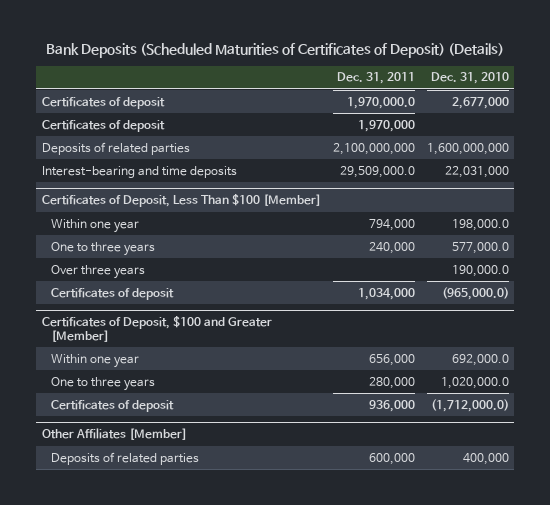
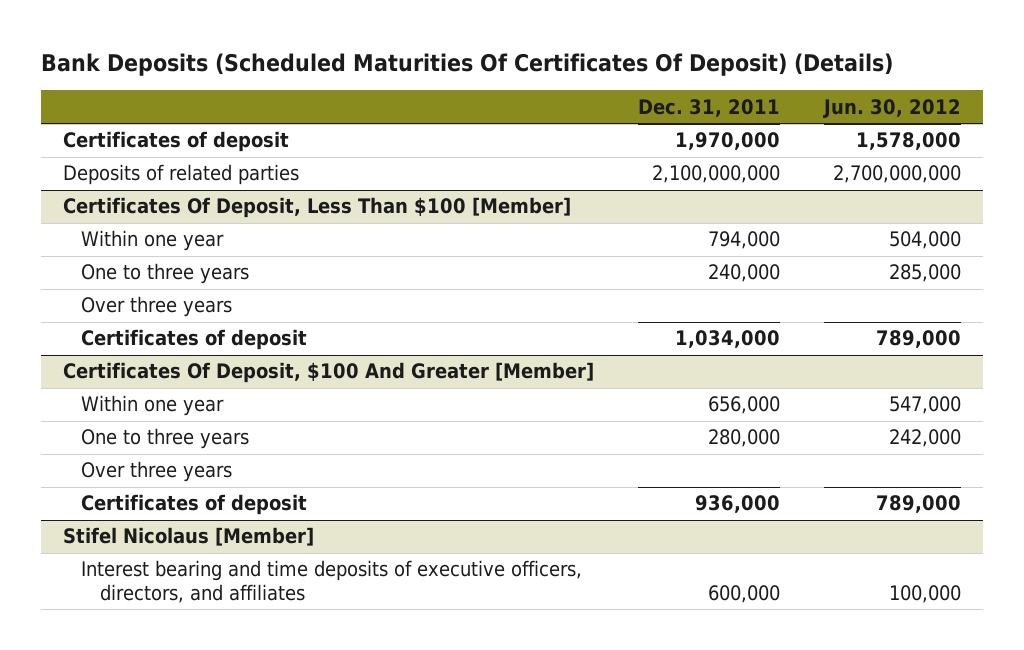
[46,43,505,59] Bank Deposits (Scheduled Maturities of Certificates of Deposit) (Details) -> [41,53,894,77] Bank Deposits (Scheduled Maturities Of Certificates Of Deposit) (Details)
[430,72,509,85] Dec. 31, 2010 -> none
none -> [822,98,961,118] Jun. 30, 2012
[41,96,165,109] Certificates of deposit -> none
[41,165,237,178] Interest-bearing and time deposits -> none
[41,194,321,208] Certificates of Deposit, Less Than $100 [Member] -> [63,197,572,219] Certificates Of Deposit, Less Than $100 [Member]
[41,316,272,343] Certificates of Deposit, $100 and Greater [Member] -> [63,362,595,384] Certificates Of Deposit, $100 And Greater [Member]
none -> [81,461,233,483] Over three years
[41,428,187,441] Other Affiliates [Member] -> none
[51,451,200,465] Deposits of related parties -> none
none -> [63,527,315,547] Stifel Nicolaus [Member]
none -> [81,560,583,603] Interest bearing and time deposits of executive officers, directors, and affiliates

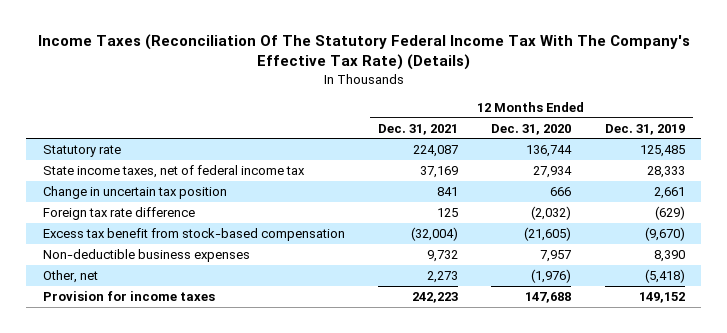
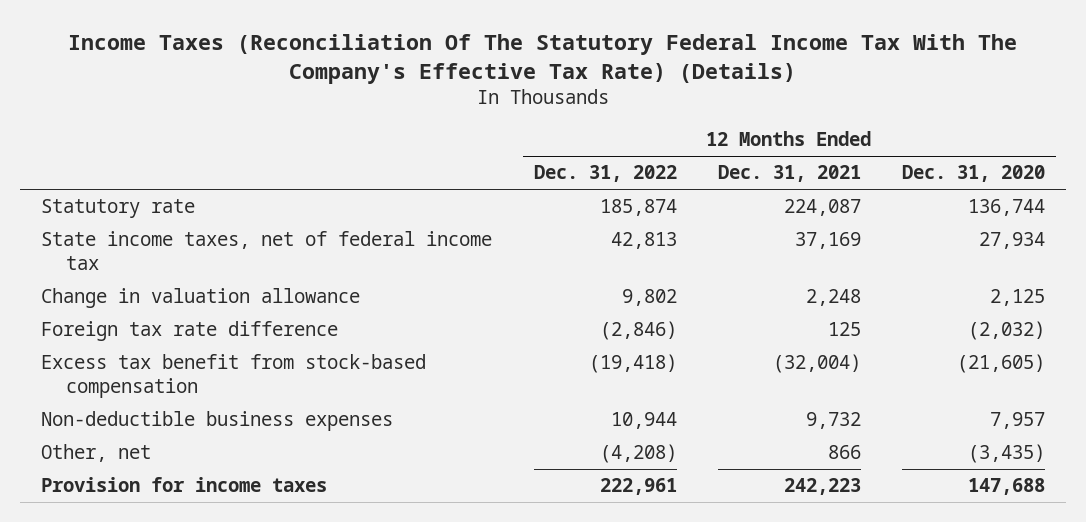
[604,123,685,135] Dec. 31, 2019 -> none
none -> [533,165,677,183] Dec. 31, 2022
[42,186,227,200] Change in uncertain tax position -> none
none -> [41,288,361,309] Change in valuation allowance
[426,271,458,284] 2,273 -> [827,445,861,460] 866
[531,269,572,284] (1,976) -> [968,444,1046,464] (3,435)

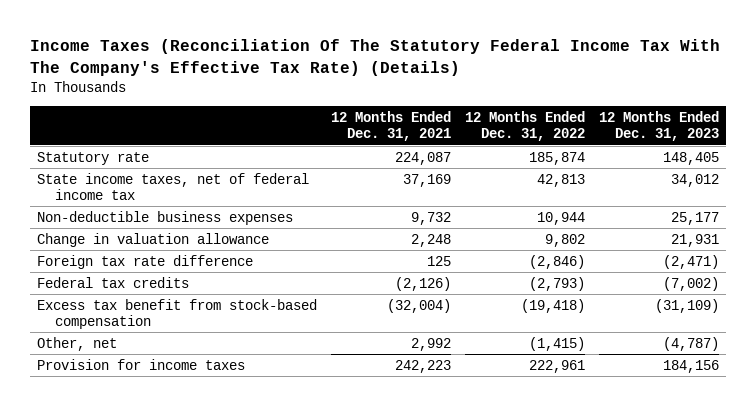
[902,165,1046,183] Dec. 31, 2020 -> none
none -> [599,111,720,142] 12 Months Ended Dec. 31, 2023
[41,411,394,432] Non-deductible business expenses -> [36,210,293,225] Non-deductible business expenses
none -> [36,276,189,288] Federal tax credits
[599,444,677,464] (4,208) -> [529,336,586,351] (1,415)
[827,445,861,460] 866 -> [410,337,451,351] 2,992

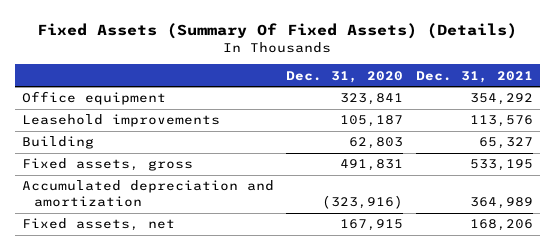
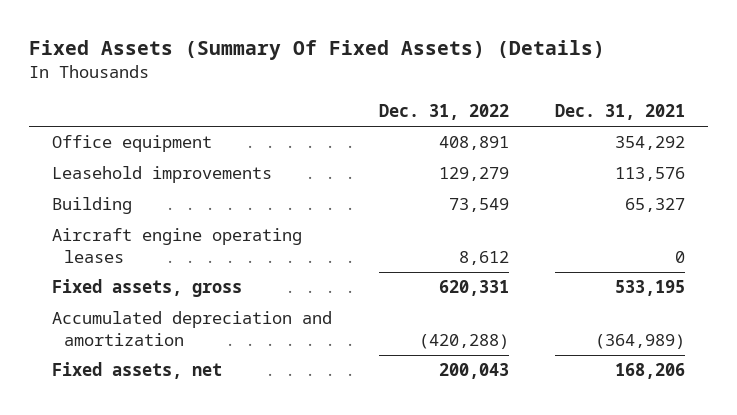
[286,70,404,83] Dec. 31, 2020 -> none
none -> [378,103,509,120] Dec. 31, 2022
none -> [52,228,303,263] Aircraft engine operating leases
[470,197,534,210] 364,989 -> [595,333,686,349] (364,989)

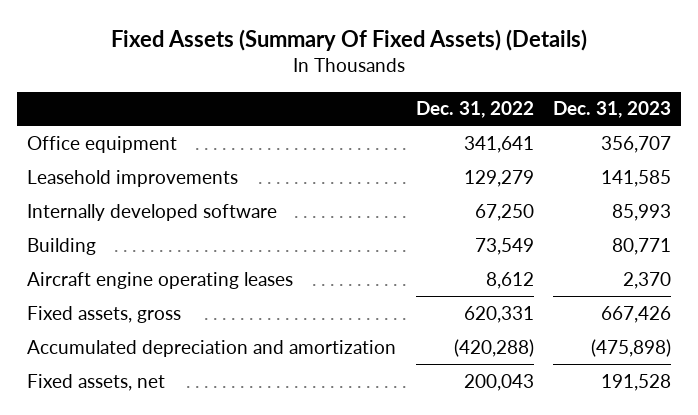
[555,103,686,120] Dec. 31, 2021 -> none
none -> [553,101,672,119] Dec. 31, 2023
[438,136,509,151] 408,891 -> [463,135,534,153] 341,641
none -> [26,203,277,221] Internally developed software

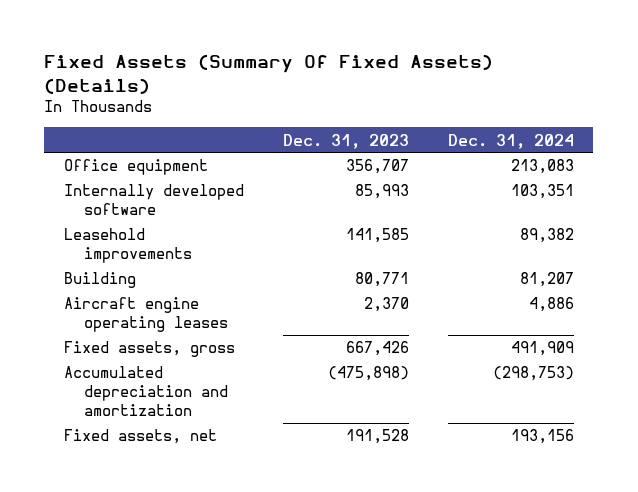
[415,101,534,119] Dec. 31, 2022 -> none
none -> [447,133,574,149] Dec. 31, 2024
[26,169,238,187] Leasehold improvements -> [63,228,192,264] Leasehold improvements

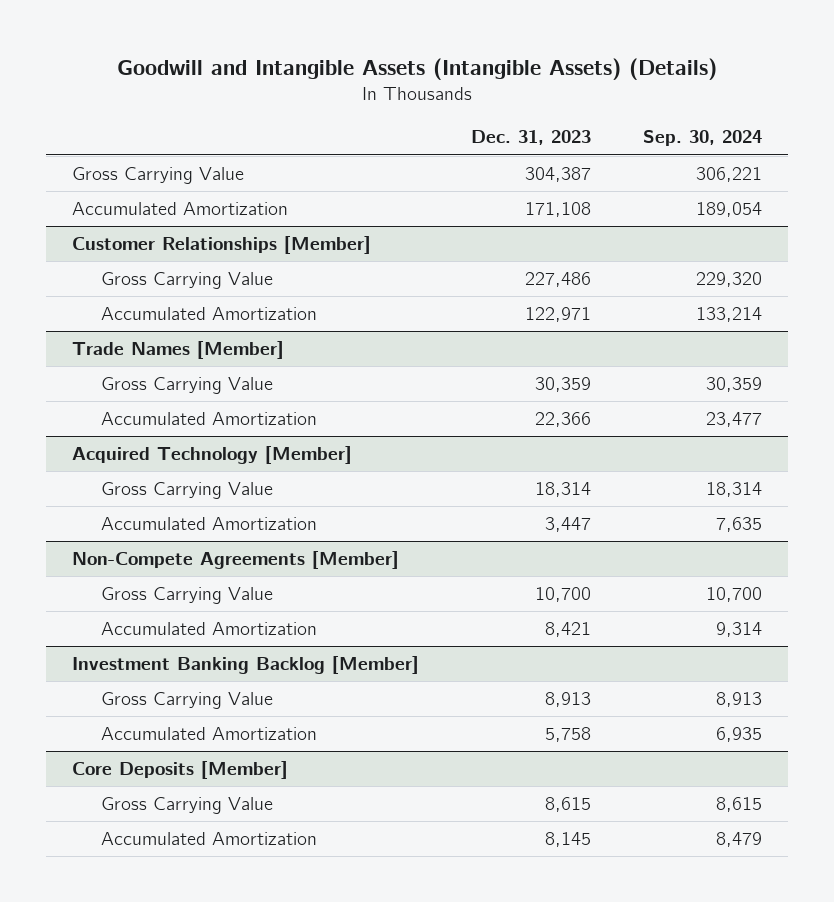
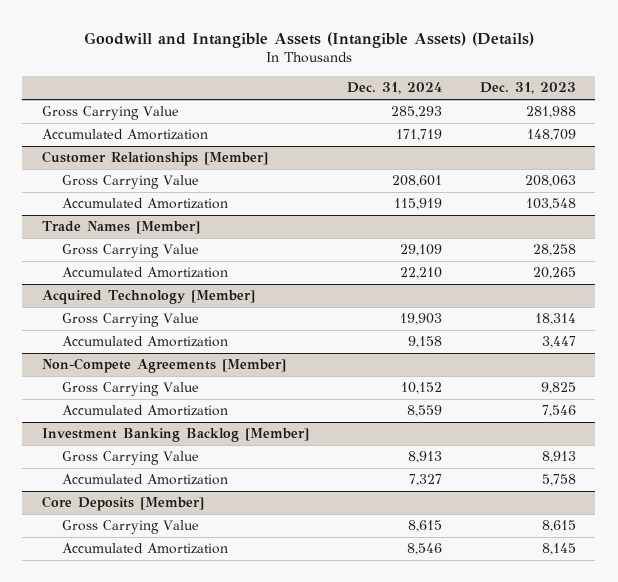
[642,130,762,147] Sep. 30, 2024 -> none
none -> [346,82,442,95] Dec. 31, 2024
[524,167,591,183] 304,387 -> [526,106,577,119] 281,988
[524,202,591,218] 171,108 -> [527,129,577,142] 148,709
[524,272,591,288] 227,486 -> [525,175,577,188] 208,063
[524,307,591,323] 122,971 -> [526,198,577,211] 103,548
[534,377,591,393] 30,359 -> [533,244,577,257] 28,258
[534,412,591,428] 22,366 -> [533,267,577,280] 20,265
[534,587,591,603] 10,700 -> [541,382,577,395] 9,825
[544,622,591,638] 8,421 -> [542,405,577,418] 7,546

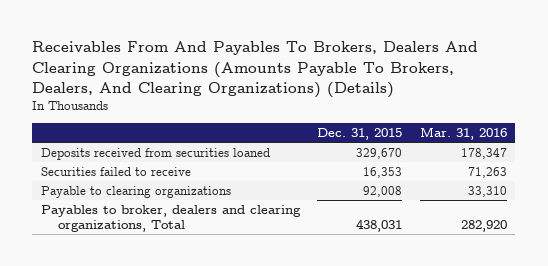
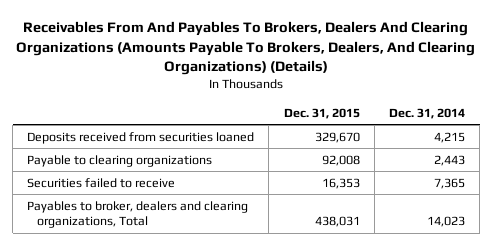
[419,127,507,141] Mar. 31, 2016 -> none
none -> [388,107,465,119] Dec. 31, 2014
[40,166,191,176] Securities failed to receive -> [27,177,176,188] Securities failed to receive

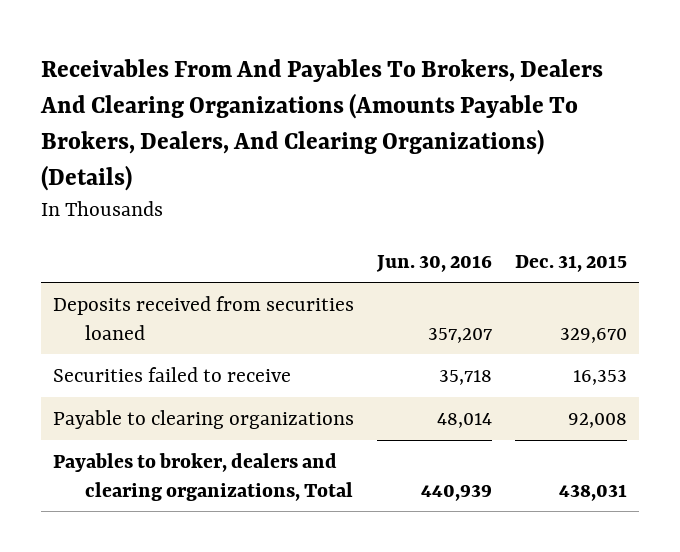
[388,107,465,119] Dec. 31, 2014 -> none
none -> [376,254,493,272] Jun. 30, 2016
[27,154,213,167] Payable to clearing organizations -> [52,410,354,430] Payable to clearing organizations

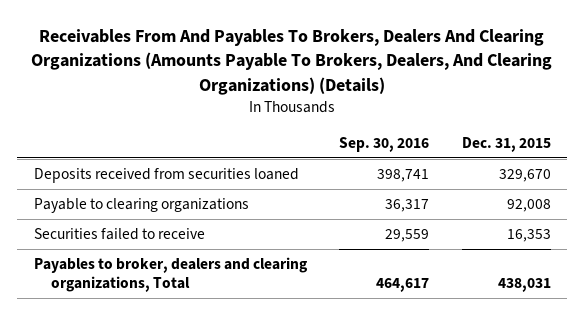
[376,254,493,272] Jun. 30, 2016 -> none
none -> [339,136,430,152] Sep. 30, 2016
[52,367,291,383] Securities failed to receive -> [33,228,205,241] Securities failed to receive

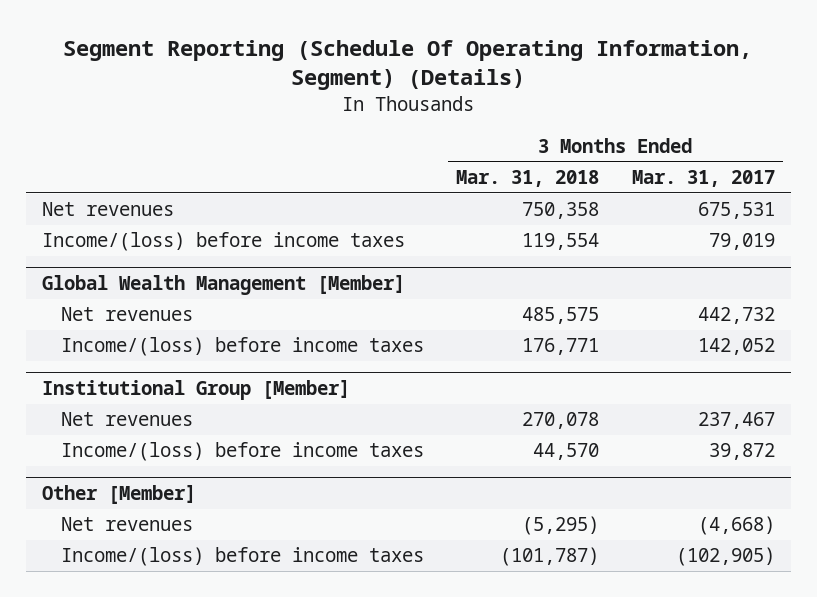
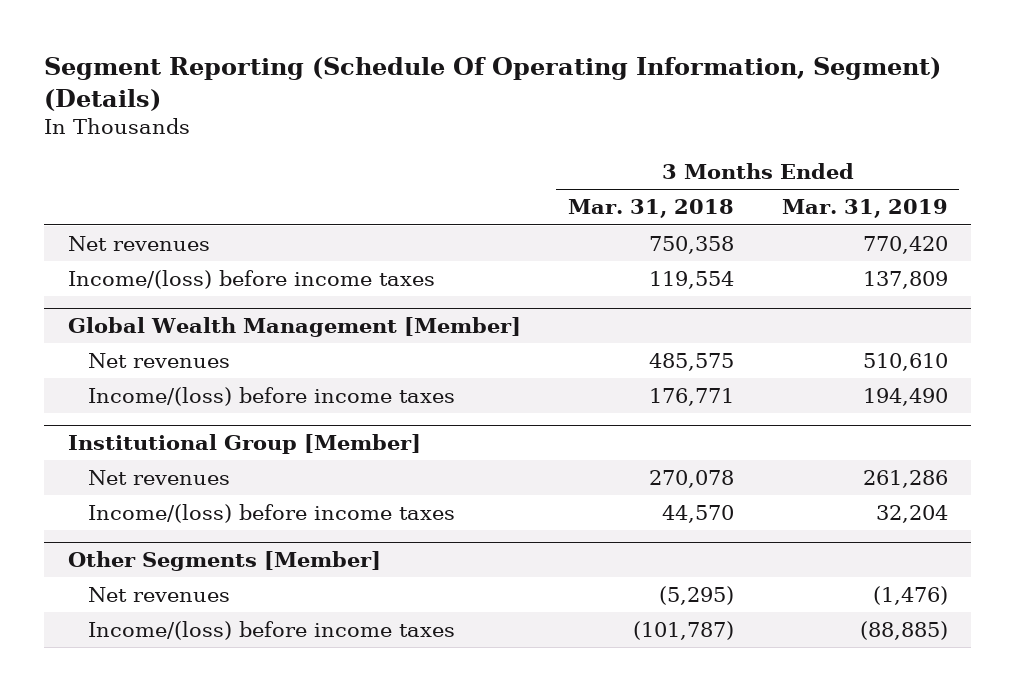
[631,170,775,188] Mar. 31, 2017 -> none
none -> [781,199,948,219] Mar. 31, 2019
[41,484,196,504] Other [Member] -> [67,551,381,572] Other Segments [Member]

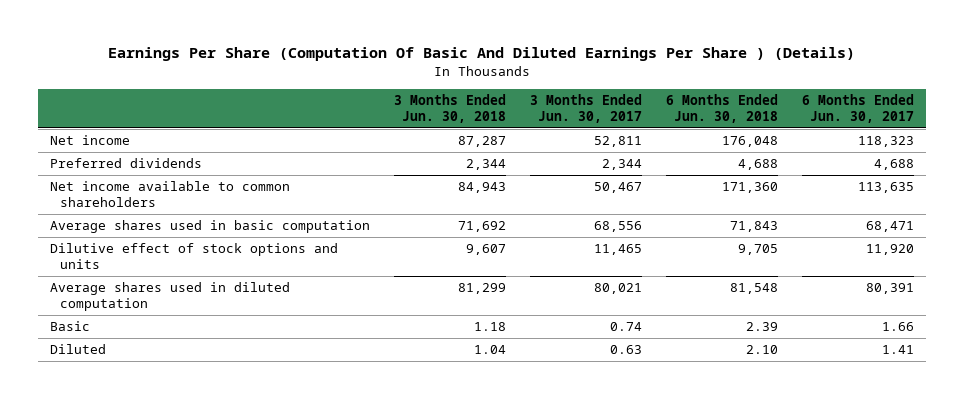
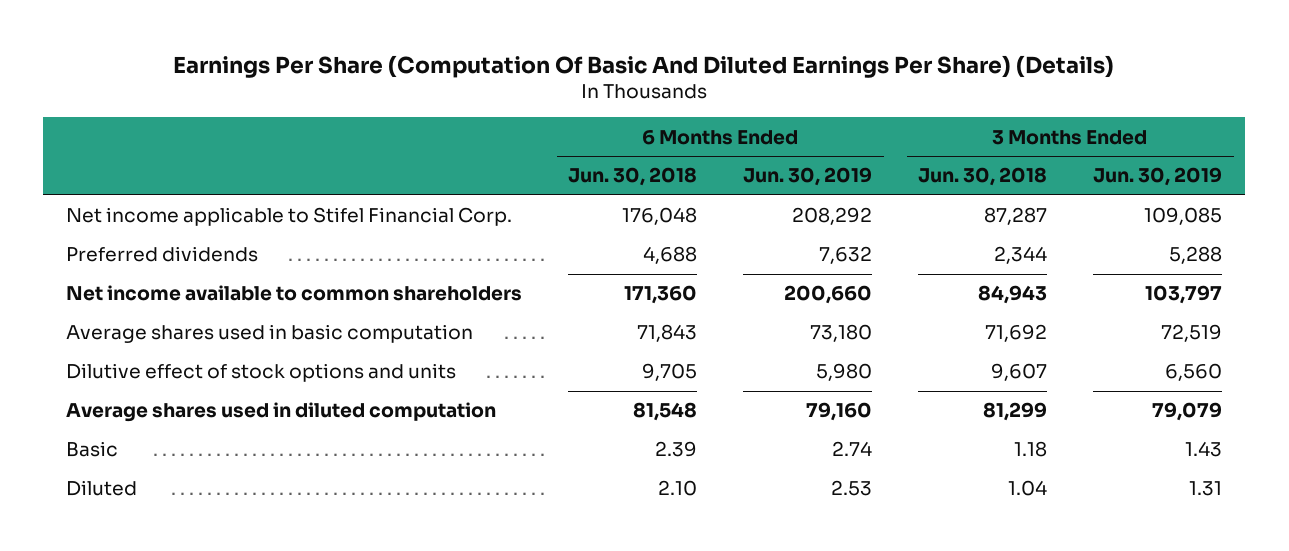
[108,47,856,62] Earnings Per Share (Computation Of Basic And Diluted Earnings Per Share ) (Details) -> [173,54,1115,78] Earnings Per Share (Computation Of Basic And Diluted Earnings Per Share) (Details)
[530,93,643,123] 3 Months Ended Jun. 30, 2017 -> none
[802,93,915,123] 6 Months Ended Jun. 30, 2017 -> none
none -> [743,167,873,187] Jun. 30, 2019
none -> [1093,167,1223,187] Jun. 30, 2019
[50,135,131,146] Net income -> [66,207,513,227] Net income applicable to Stifel Financial Corp.

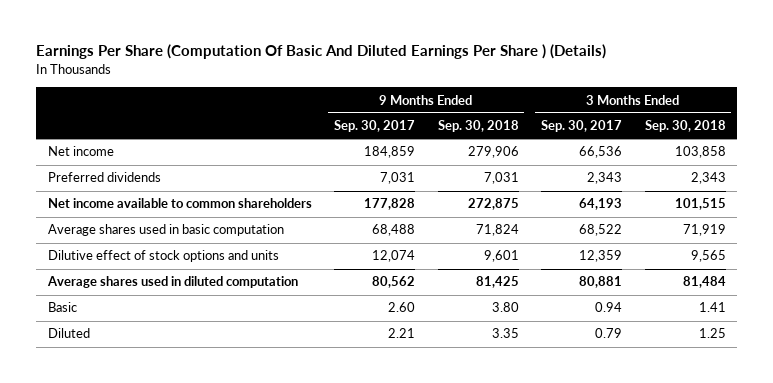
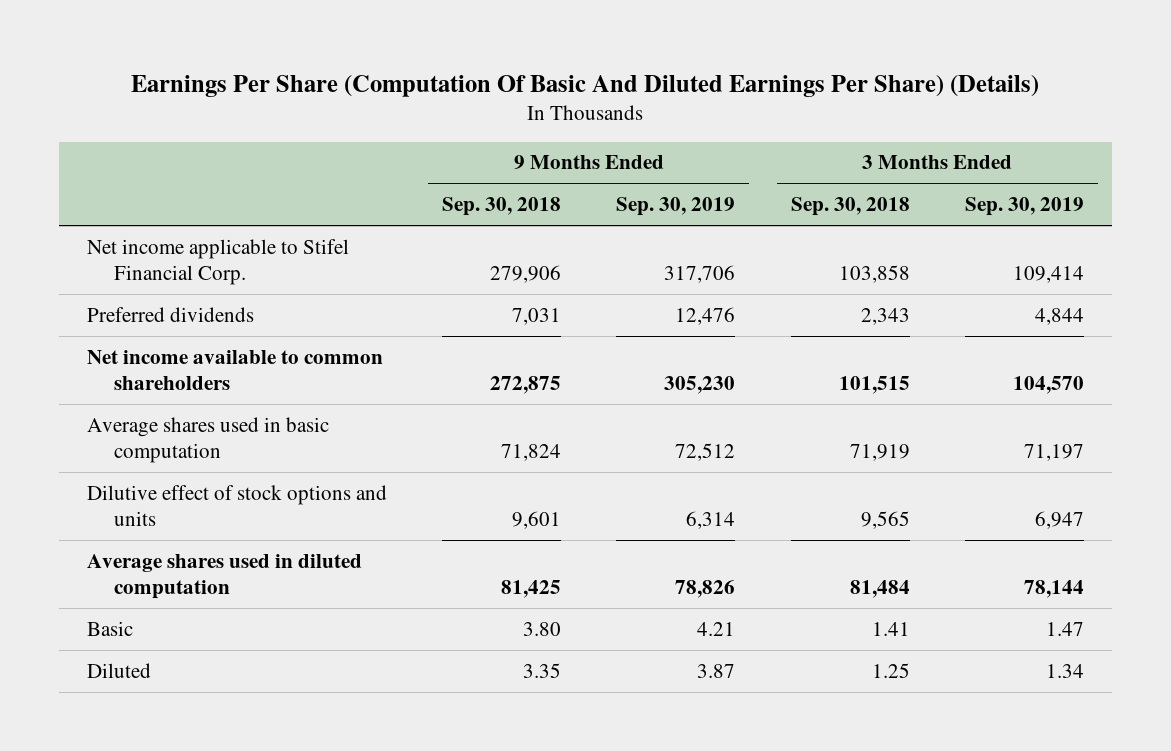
[36,44,607,60] Earnings Per Share (Computation Of Basic And Diluted Earnings Per Share ) (Details) -> [131,74,1040,97] Earnings Per Share (Computation Of Basic And Diluted Earnings Per Share) (Details)
[334,120,416,133] Sep. 30, 2017 -> none
[541,120,623,133] Sep. 30, 2017 -> none
none -> [616,197,736,217] Sep. 30, 2019
none -> [965,197,1085,217] Sep. 30, 2019
[47,146,114,157] Net income -> [86,238,349,286] Net income applicable to Stifel Financial Corp.

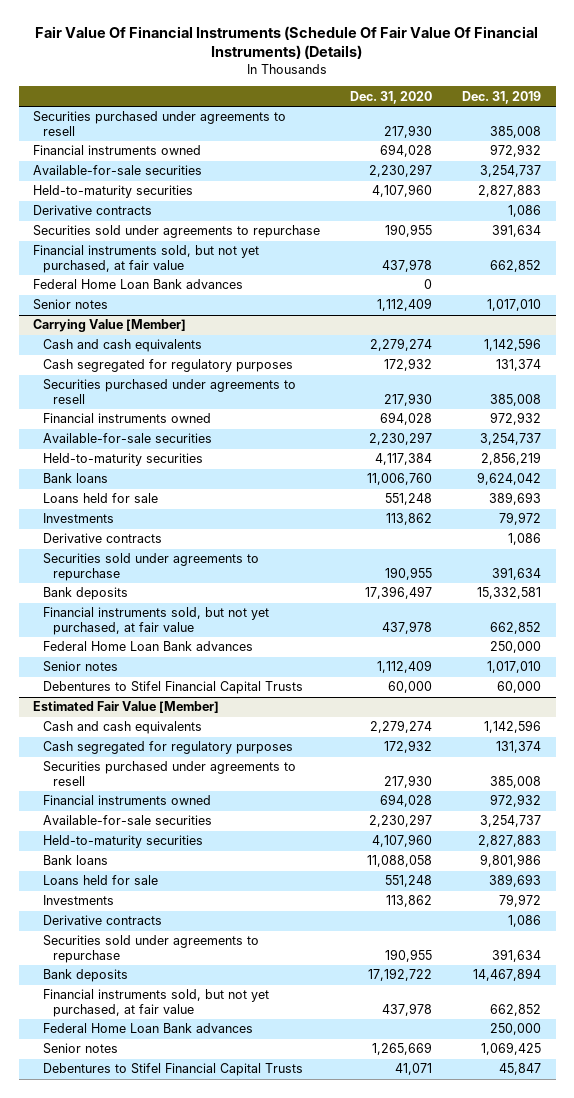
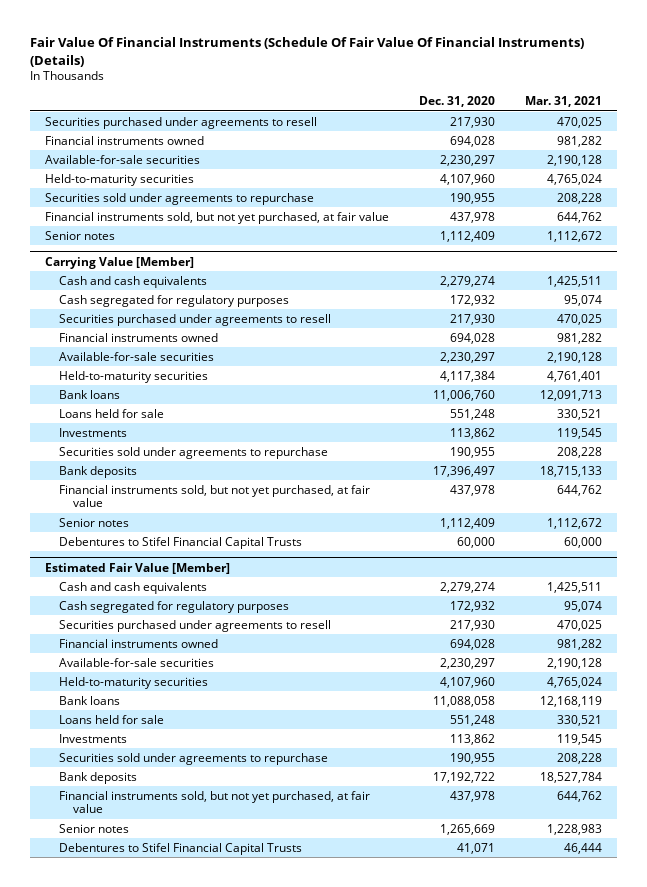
[462,90,542,104] Dec. 31, 2019 -> none
none -> [525,95,603,107] Mar. 31, 2021
[33,205,153,216] Derivative contracts -> none
[33,279,244,290] Federal Home Loan Bank advances -> none
[43,533,163,544] Derivative contracts -> none
[43,641,254,652] Federal Home Loan Bank advances -> none
[43,915,163,926] Derivative contracts -> none
[43,1023,254,1034] Federal Home Loan Bank advances -> none

